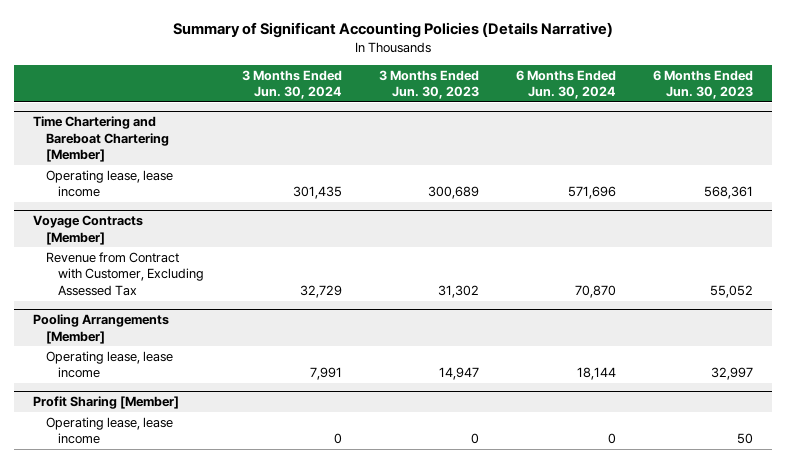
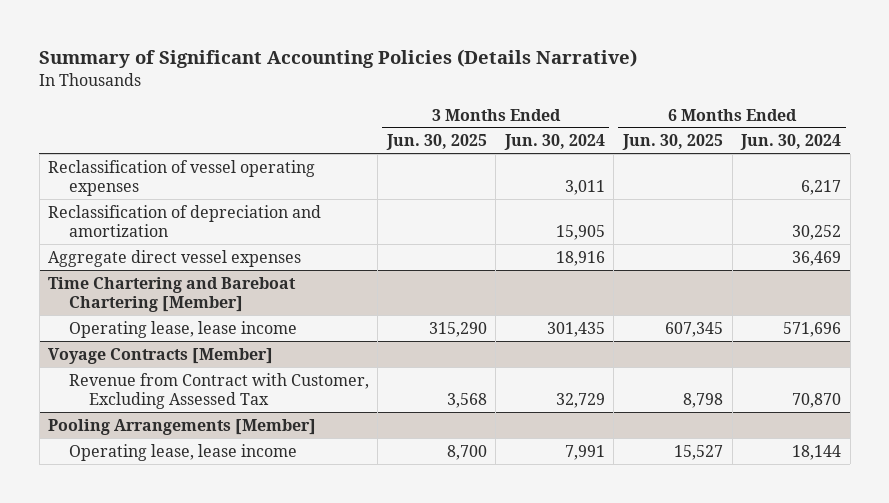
[378,69,479,99] 3 Months Ended Jun. 30, 2023 -> none
[653,69,754,99] 6 Months Ended Jun. 30, 2023 -> none
none -> [385,134,487,151] Jun. 30, 2025
none -> [622,134,724,151] Jun. 30, 2025
none -> [48,159,316,196] Reclassification of vessel operating expenses
none -> [48,204,322,237] Reclassification of depreciation and amortization
none -> [48,249,302,267] Aggregate direct vessel expenses
[32,396,179,410] Profit Sharing [Member] -> none
[45,417,173,445] Operating lease, lease income -> none

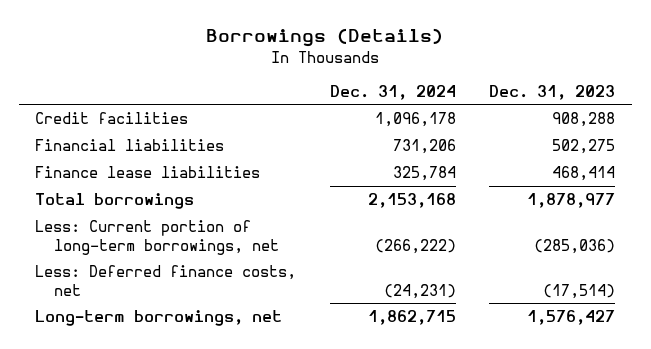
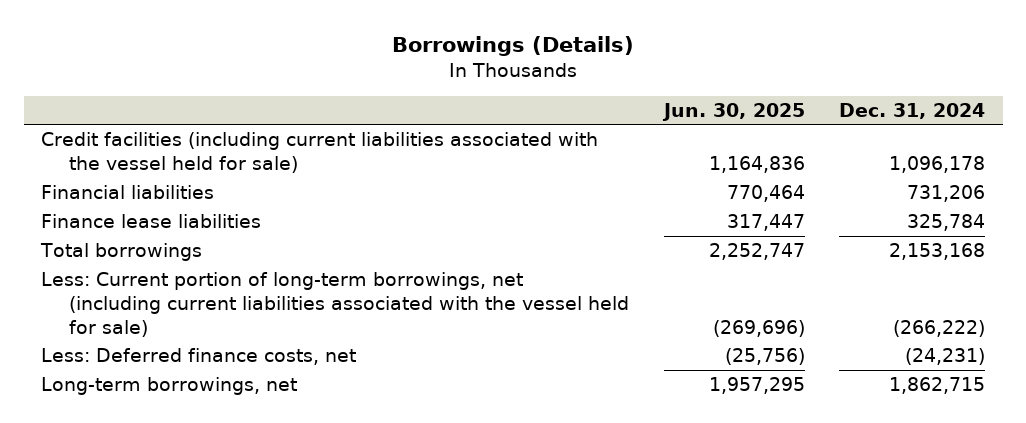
[489,84,616,100] Dec. 31, 2023 -> none
none -> [661,102,805,121] Jun. 30, 2025
[35,112,189,125] Credit facilities -> [40,132,598,173] Credit facilities (including current liabilities associated with the vessel held for sale)
[35,220,279,255] Less: Current portion of long-term borrowings, net -> [40,272,629,337] Less: Current portion of long-term borrowings, net (including current liabilities associated with the vessel held for sale)

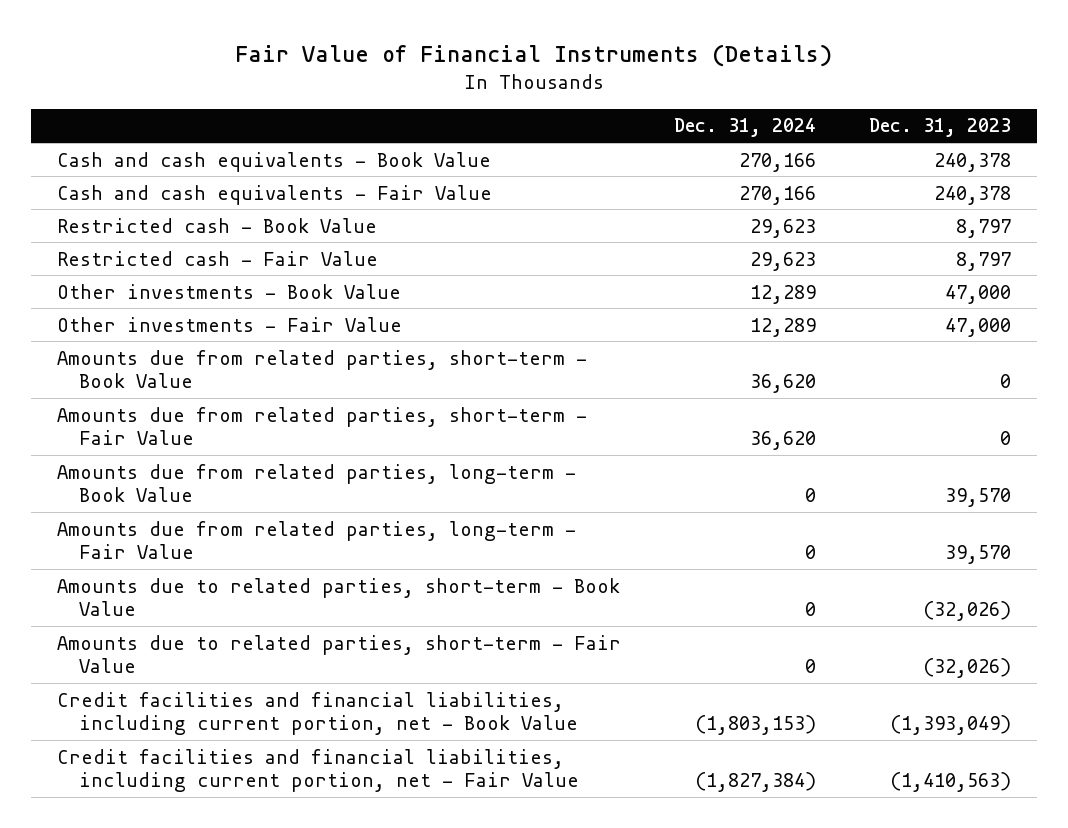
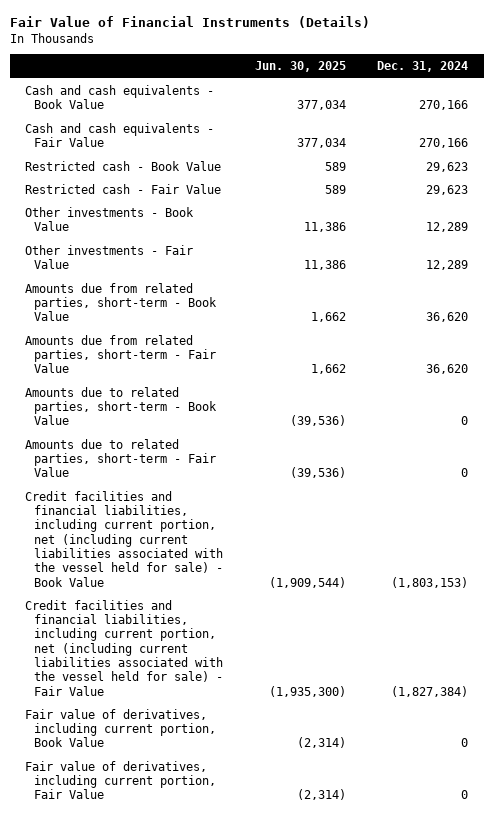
[868,118,1011,138] Dec. 31, 2023 -> none
none -> [254,61,346,73] Jun. 30, 2025
[57,463,577,503] Amounts due from related parties, long-term - Book Value -> none
[57,520,577,560] Amounts due from related parties, long-term - Fair Value -> none
[57,691,578,736] Credit facilities and financial liabilities, including current portion, net - Book Value -> [25,490,224,587] Credit facilities and financial liabilities, including current portion, net (including current liabilities associated with the vessel held for sale) - Book Value
[57,748,579,793] Credit facilities and financial liabilities, including current portion, net - Fair Value -> [25,599,224,696] Credit facilities and financial liabilities, including current portion, net (including current liabilities associated with the vessel held for sale) - Fair Value
none -> [25,708,217,748] Fair value of derivatives, including current portion, Book Value
none -> [25,760,217,800] Fair value of derivatives, including current portion, Fair Value

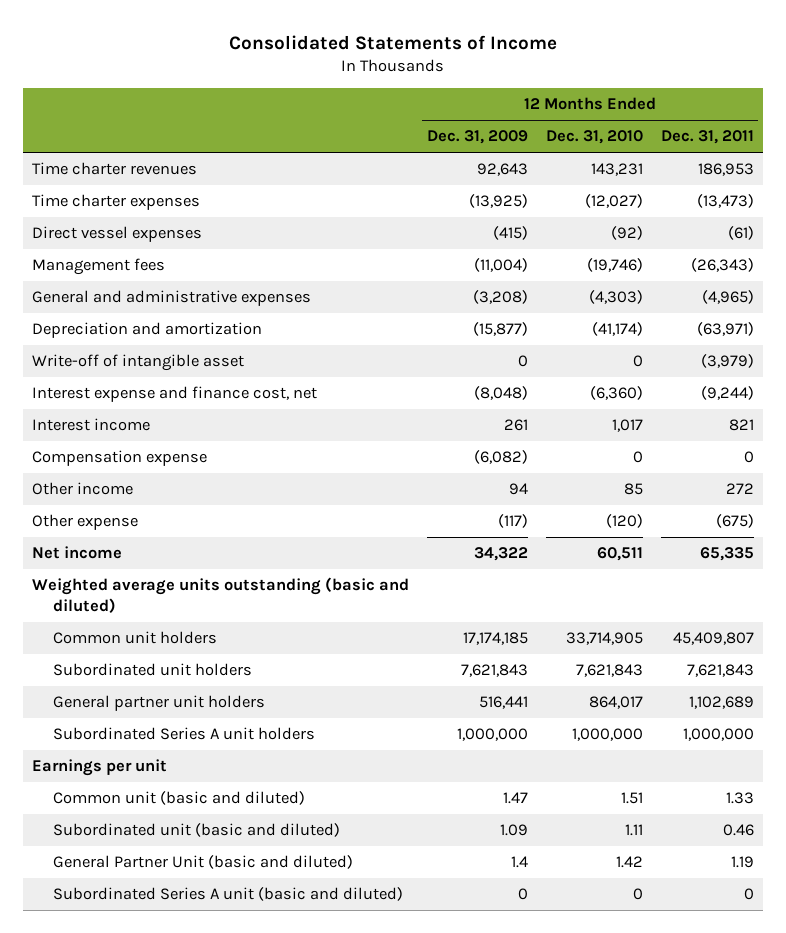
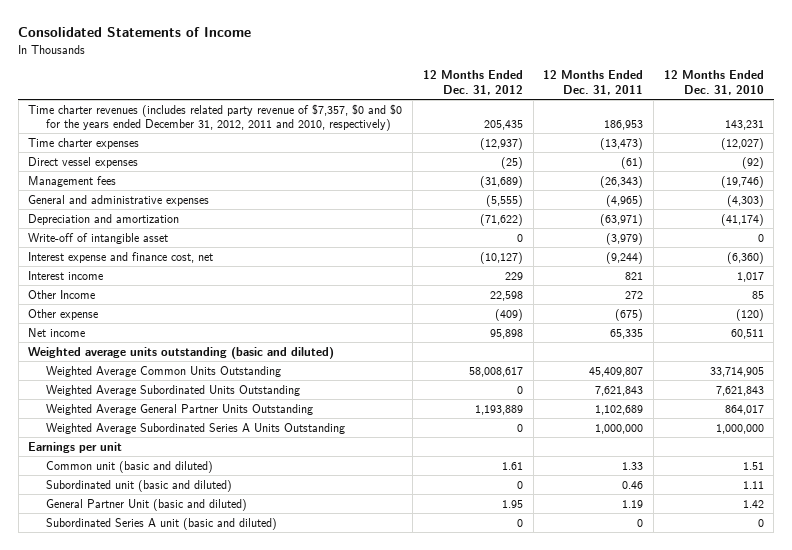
[426,130,528,145] Dec. 31, 2009 -> none
none -> [422,70,523,96] 12 Months Ended Dec. 31, 2012
[31,162,197,176] Time charter revenues -> [28,103,403,132] Time charter revenues (includes related party revenue of $7,357, $0 and $0 for the years ended December 31, 2012, 2011 and 2010, respectively)
[31,450,207,467] Compensation expense -> none
[31,482,133,496] Other income -> [28,289,96,299] Other Income
[53,631,218,645] Common unit holders -> [45,365,281,377] Weighted Average Common Units Outstanding
[53,663,253,677] Subordinated unit holders -> [45,384,300,396] Weighted Average Subordinated Units Outstanding
[53,695,266,712] General partner unit holders -> [45,403,313,415] Weighted Average General Partner Units Outstanding
[53,727,316,741] Subordinated Series A unit holders -> [45,422,345,434] Weighted Average Subordinated Series A Units Outstanding

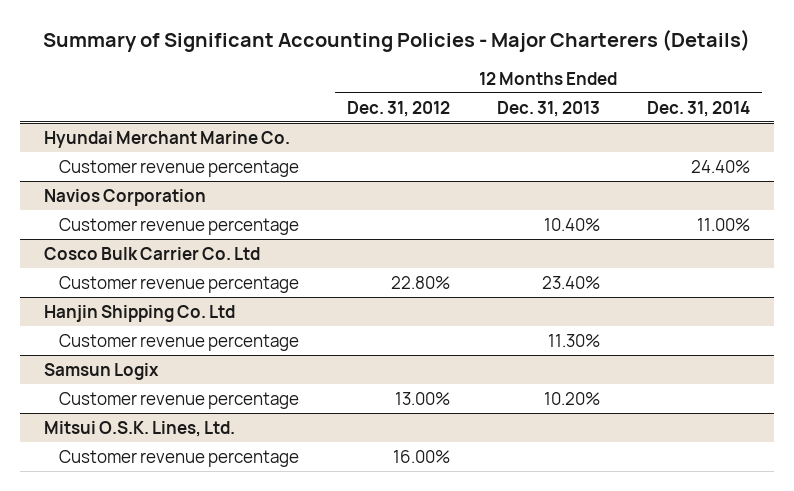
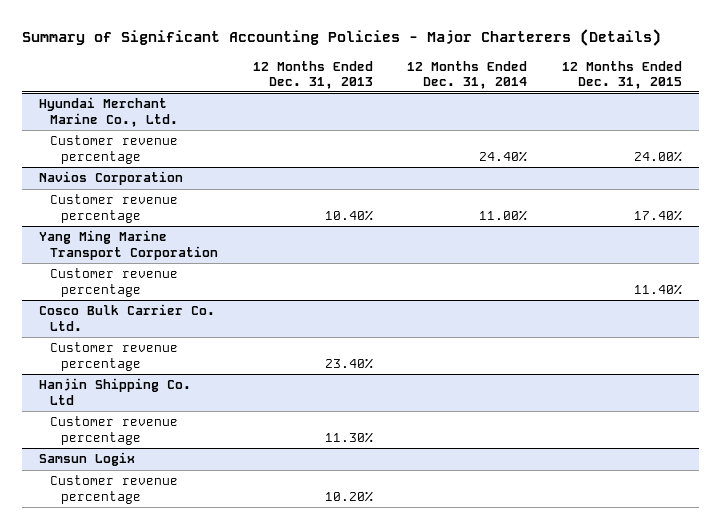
[346,100,450,117] Dec. 31, 2012 -> none
none -> [561,60,682,89] 12 Months Ended Dec. 31, 2015
[43,130,290,148] Hyundai Merchant Marine Co. -> [38,97,179,127] Hyundai Merchant Marine Co., Ltd.
none -> [38,230,219,260] Yang Ming Marine Transport Corporation
none -> [50,268,179,297] Customer revenue percentage
[43,246,260,260] Cosco Bulk Carrier Co. Ltd -> [38,304,215,331] Cosco Bulk Carrier Co. Ltd.
[43,420,235,437] Mitsui O.S.K. Lines, Ltd. -> none
[59,449,300,467] Customer revenue percentage -> none

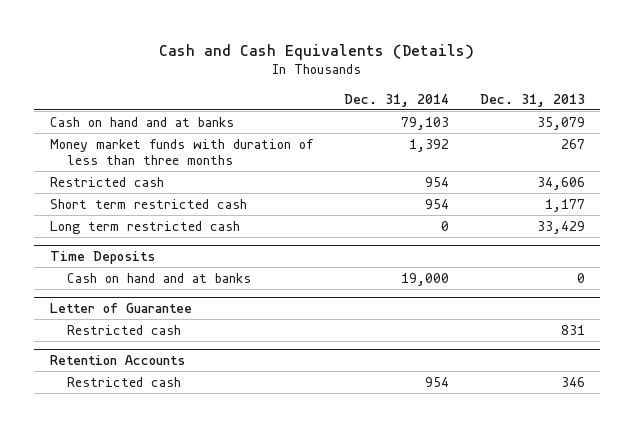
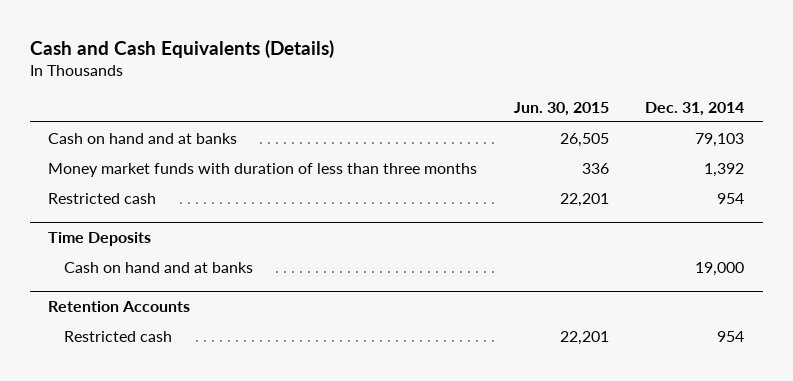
[479,93,585,107] Dec. 31, 2013 -> none
none -> [513,101,609,116] Jun. 30, 2015
[49,198,247,209] Short term restricted cash -> none
[49,220,240,234] Long term restricted cash -> none
[49,302,192,313] Letter of Guarantee -> none
[66,324,181,335] Restricted cash -> none

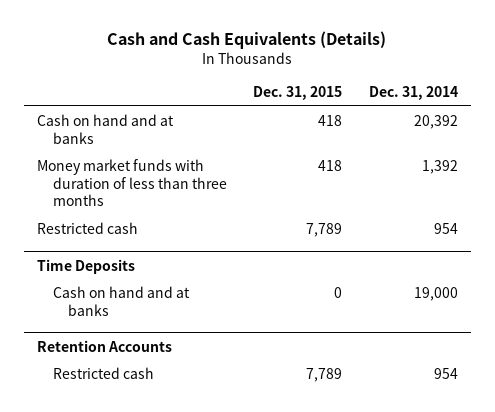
[513,101,609,116] Jun. 30, 2015 -> none
none -> [253,86,343,101] Dec. 31, 2015
[695,132,745,147] 79,103 -> [413,114,458,129] 20,392

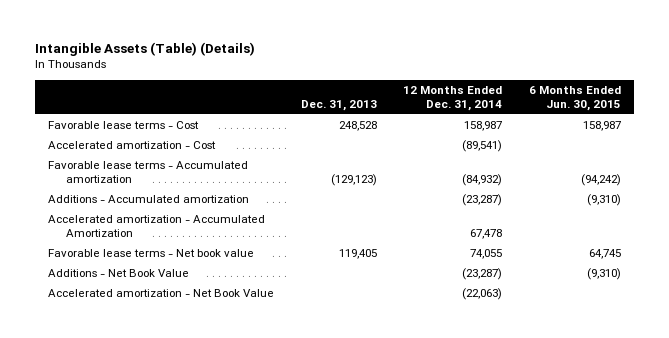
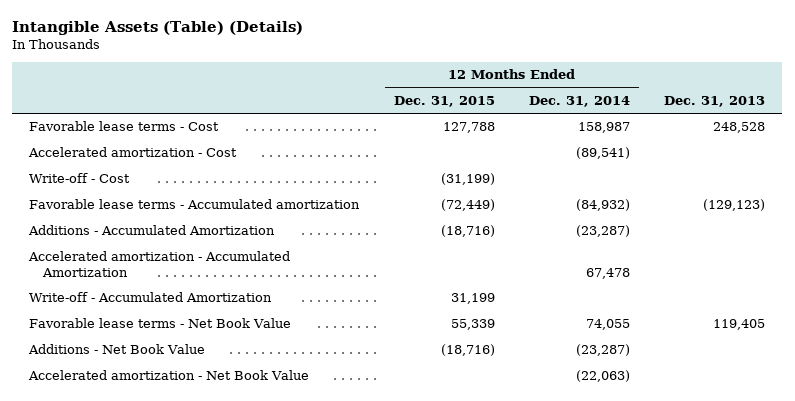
[528,85,621,111] 6 Months Ended Jun. 30, 2015 -> none
none -> [393,95,495,107] Dec. 31, 2015
none -> [29,173,131,184] Write-off - Cost
[48,195,250,204] Additions - Accumulated amortization -> [28,225,276,236] Additions - Accumulated Amortization
none -> [29,292,273,303] Write-off - Accumulated Amortization
[48,249,255,258] Favorable lease terms - Net book value -> [29,318,292,329] Favorable lease terms - Net Book Value

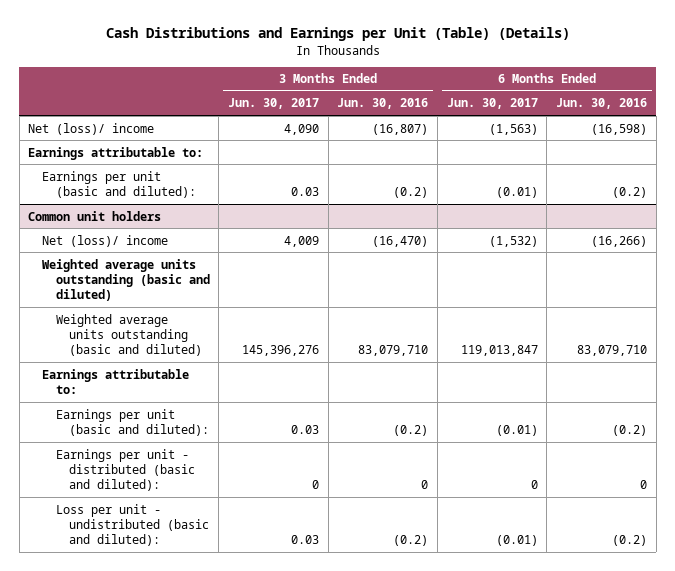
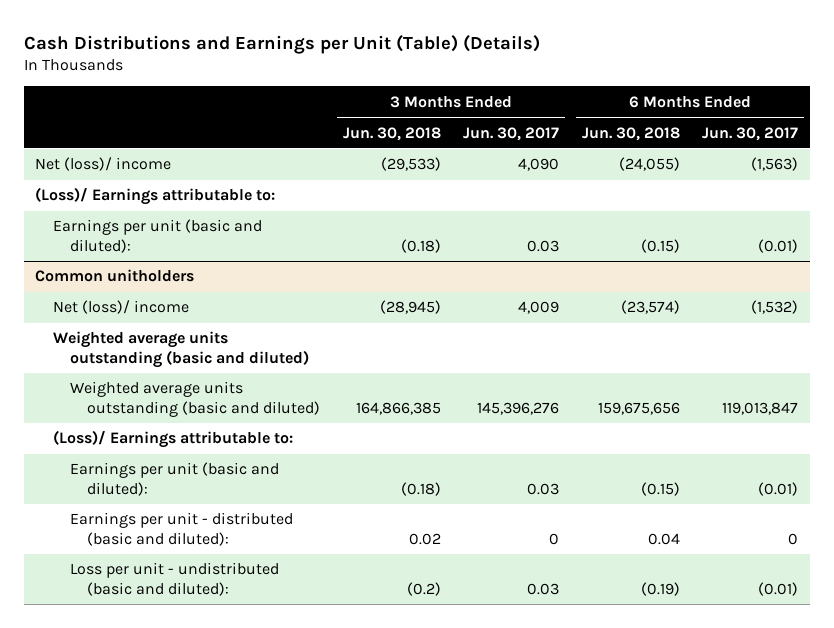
[337,98,429,110] Jun. 30, 2016 -> none
[556,98,648,110] Jun. 30, 2016 -> none
none -> [342,126,441,141] Jun. 30, 2018
none -> [581,126,680,141] Jun. 30, 2018
[28,146,204,160] Earnings attributable to: -> [35,187,276,206] (Loss)/ Earnings attributable to:
[28,210,162,221] Common unit holders -> [35,269,195,283] Common unitholders
[41,368,189,394] Earnings attributable to: -> [52,430,293,449] (Loss)/ Earnings attributable to:

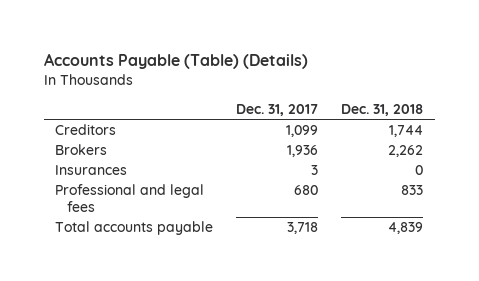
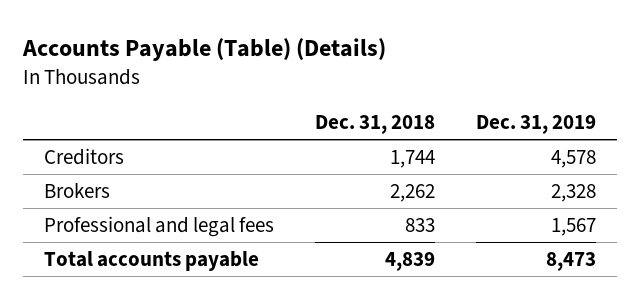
[236,103,319,116] Dec. 31, 2017 -> none
none -> [476,115,597,135] Dec. 31, 2019
[55,165,128,176] Insurances -> none

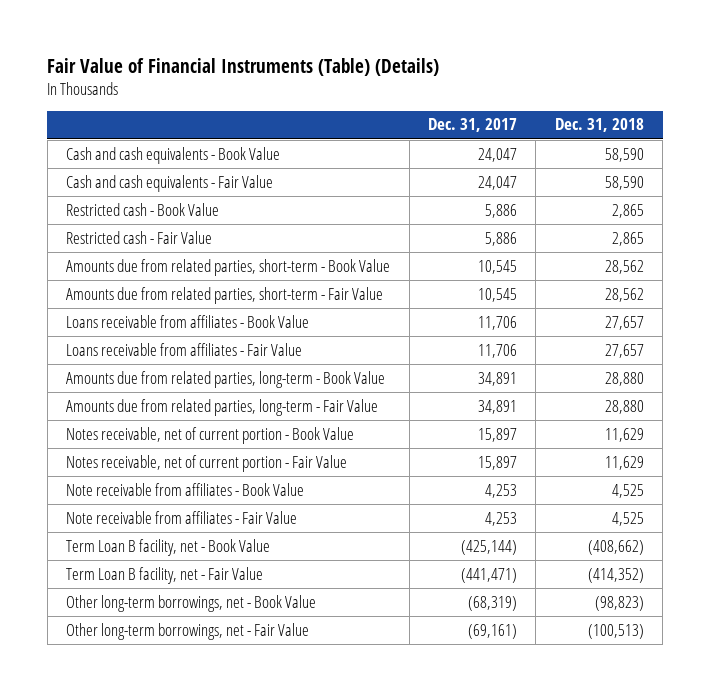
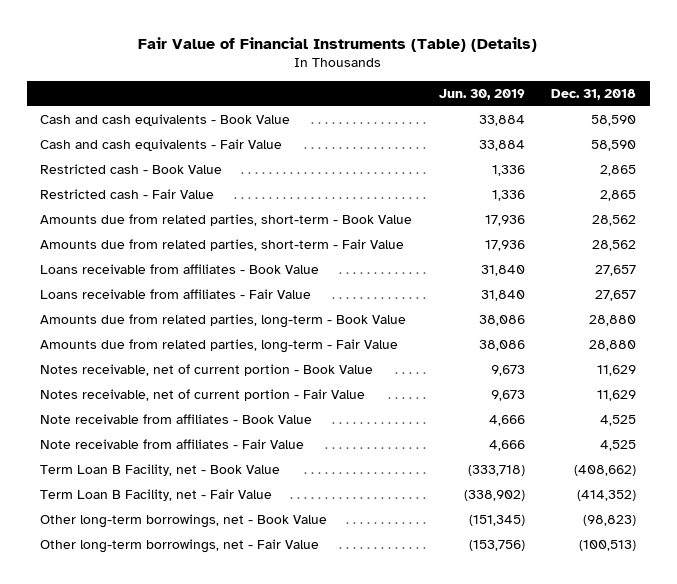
[427,118,517,133] Dec. 31, 2017 -> none
none -> [438,89,525,101] Jun. 30, 2019
[66,538,271,556] Term Loan B facility, net - Book Value -> [40,464,281,477] Term Loan B Facility, net - Book Value
[66,566,264,584] Term Loan B facility, net - Fair Value -> [40,489,273,502] Term Loan B Facility, net - Fair Value

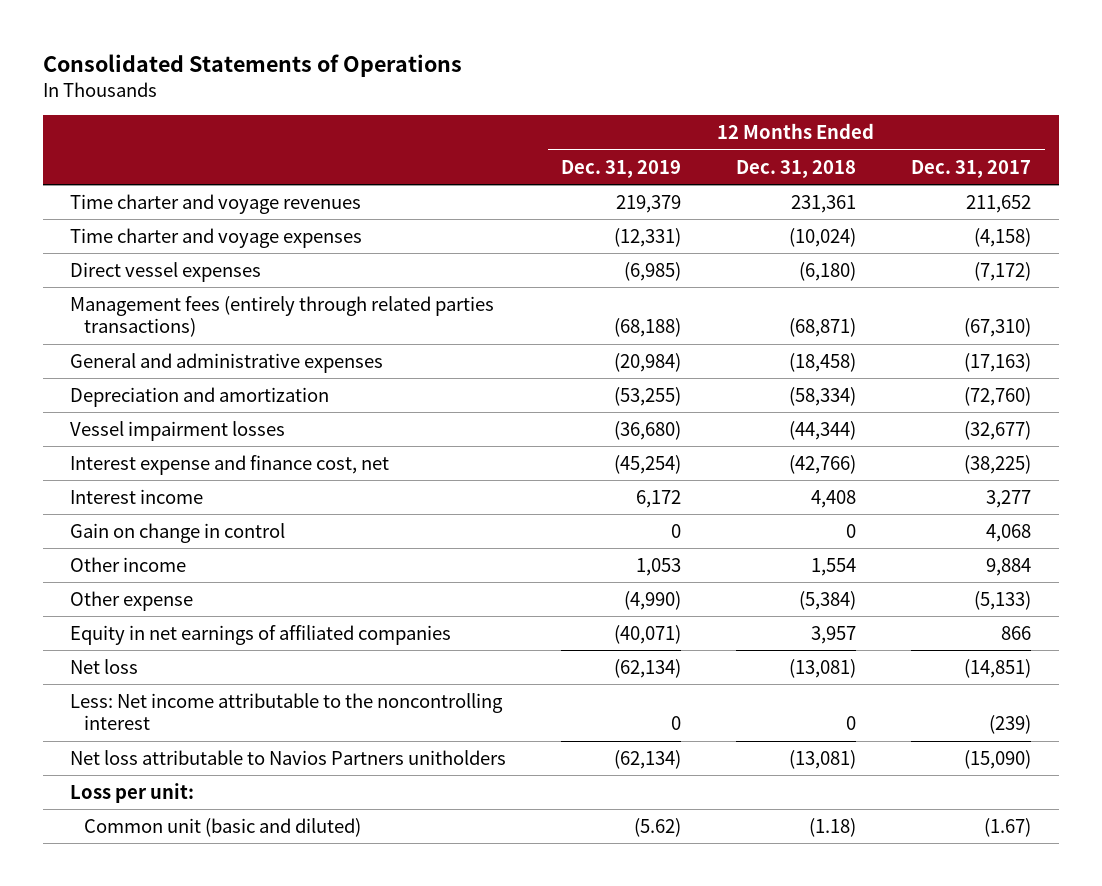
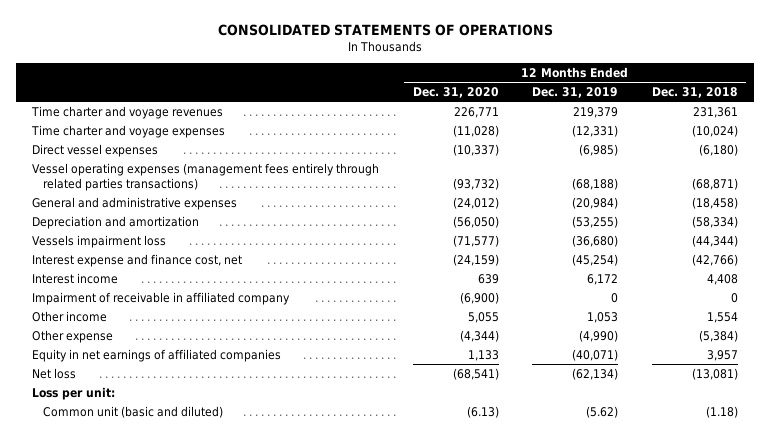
[42,53,462,77] Consolidated Statements of Operations -> [217,23,553,36] CONSOLIDATED STATEMENTS OF OPERATIONS
[911,159,1032,178] Dec. 31, 2017 -> none
none -> [412,87,499,99] Dec. 31, 2020
[70,295,495,338] Management fees (entirely through related parties transactions) -> [32,162,380,191] Vessel operating expenses (management fees entirely through related parties transactions)
[70,420,286,441] Vessel impairment losses -> [32,234,167,248] Vessels impairment loss
[70,522,286,543] Gain on change in control -> none
none -> [32,291,291,305] Impairment of receivable in affiliated company
[70,692,504,731] Less: Net income attributable to the noncontrolling interest -> none
[70,749,507,765] Net loss attributable to Navios Partners unitholders -> none

